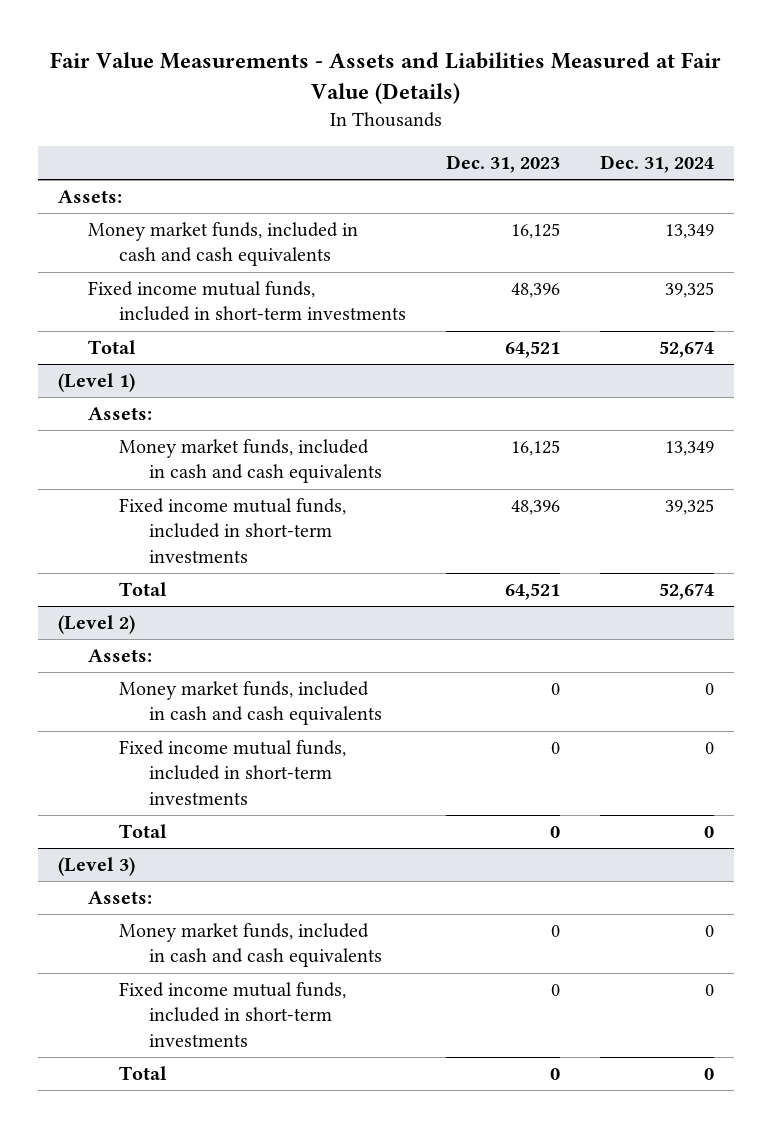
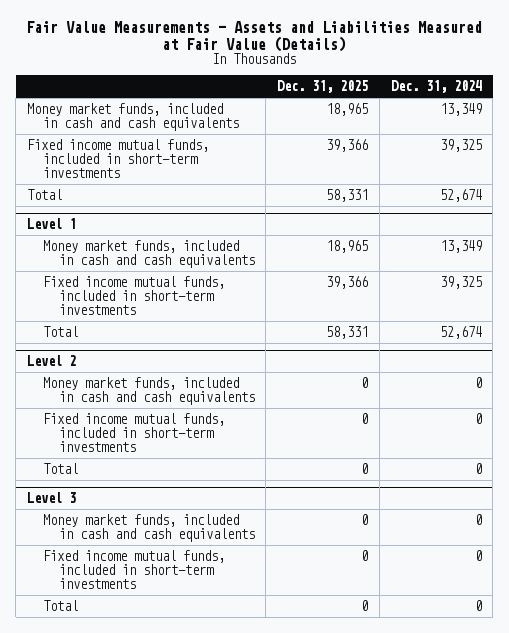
[445,154,560,173] Dec. 31, 2023 -> none
none -> [277,80,369,94] Dec. 31, 2025
[57,190,122,204] Assets: -> none
[88,407,153,421] Assets: -> none
[57,373,135,393] (Level 1) -> [27,218,77,230] Level 1
[88,649,153,663] Assets: -> none
[57,615,135,635] (Level 2) -> [27,355,77,367] Level 2
[88,891,153,905] Assets: -> none
[57,857,135,877] (Level 3) -> [27,492,77,504] Level 3

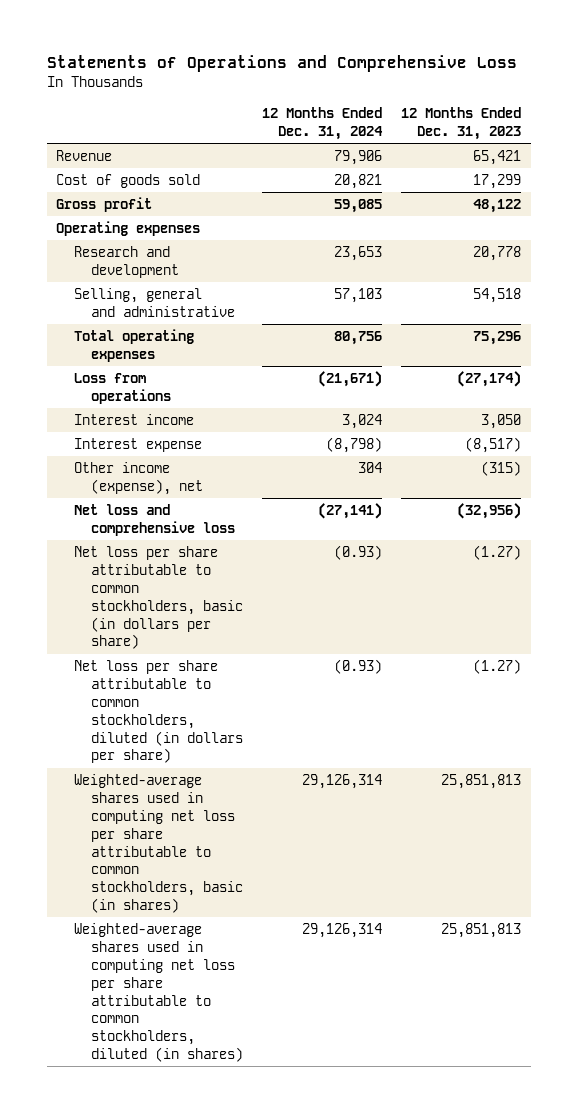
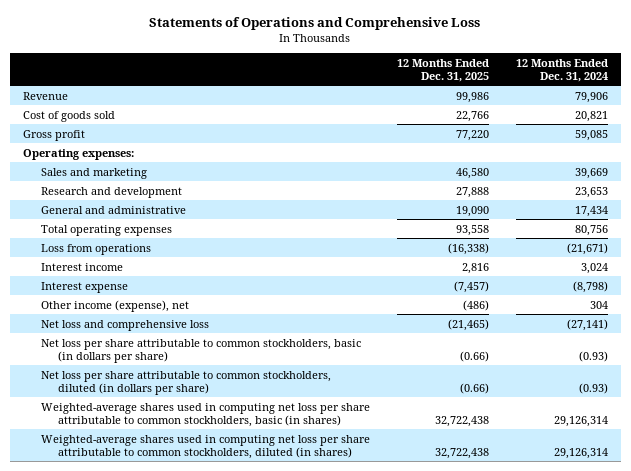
[401,107,522,141] 12 Months Ended Dec. 31, 2023 -> none
none -> [396,58,489,82] 12 Months Ended Dec. 31, 2025
[56,221,201,237] Operating expenses -> [23,148,135,160] Operating expenses:
none -> [40,167,147,179] Sales and marketing
[73,288,235,317] Selling, general and administrative -> [40,205,186,214] General and administrative
[334,288,383,304] 57,103 -> [574,205,608,217] 17,434

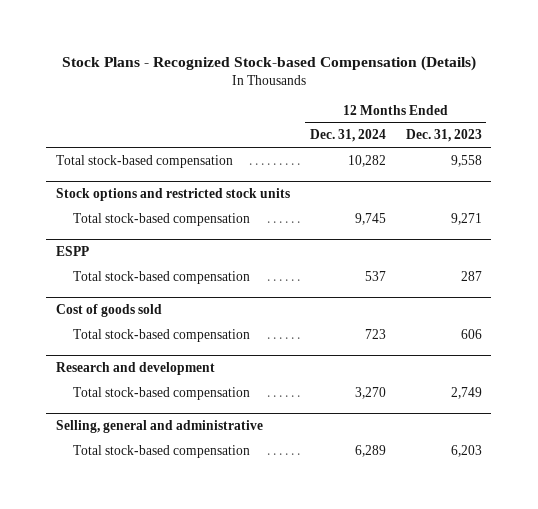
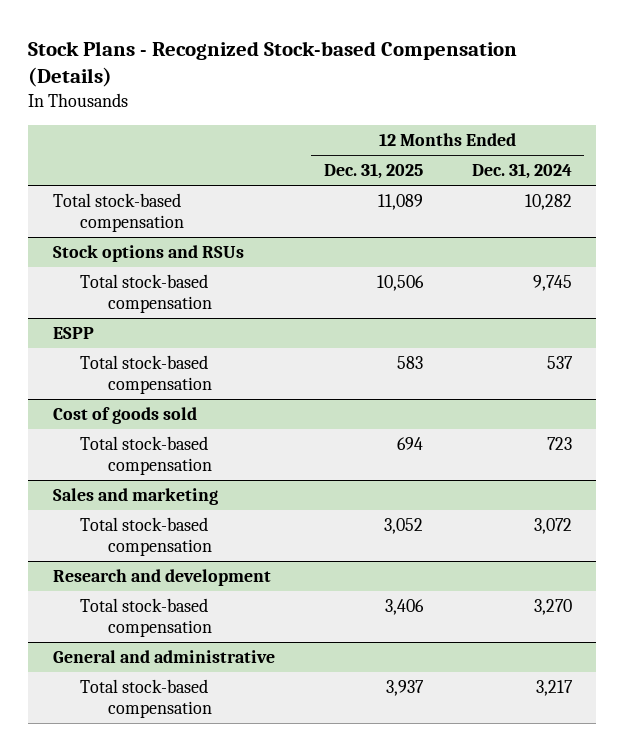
[405,129,482,143] Dec. 31, 2023 -> none
none -> [323,163,423,180] Dec. 31, 2025
[56,187,291,201] Stock options and restricted stock units -> [52,245,244,263] Stock options and RSUs
none -> [52,488,218,506] Sales and marketing
none -> [80,517,213,556] Total stock-based compensation
[56,419,264,433] Selling, general and administrative -> [52,650,275,664] General and administrative
[354,444,386,457] 6,289 -> [535,680,573,697] 3,217

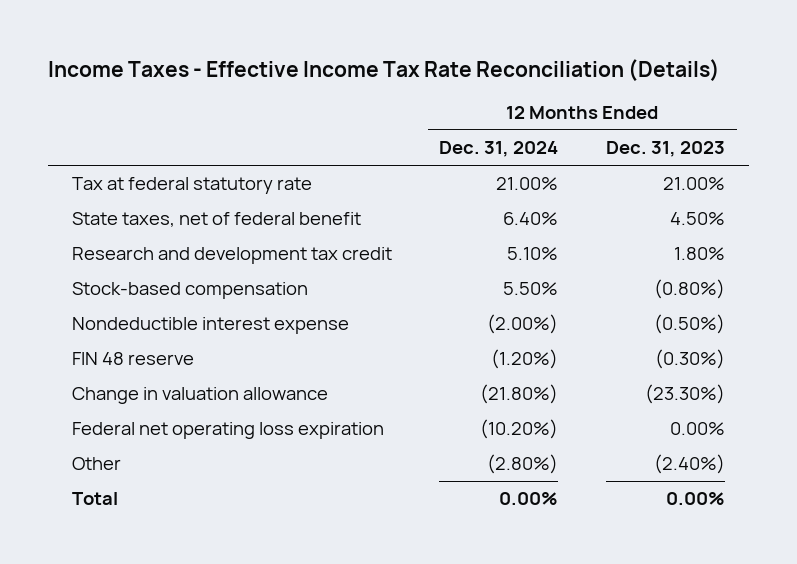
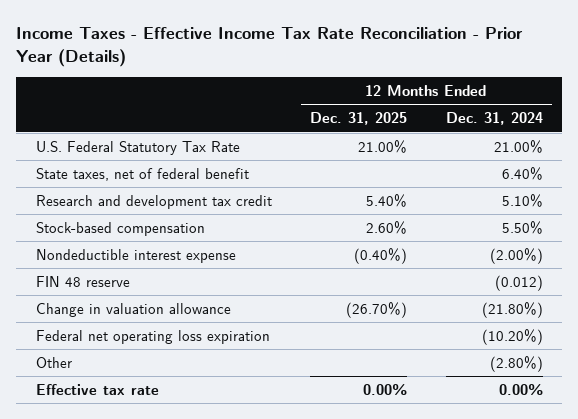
[48,58,721,81] Income Taxes - Effective Income Tax Rate Reconciliation (Details) -> [16,27,524,68] Income Taxes - Effective Income Tax Rate Reconciliation - Prior Year (Details)
[605,141,725,158] Dec. 31, 2023 -> none
none -> [310,112,408,126] Dec. 31, 2025
[71,177,312,195] Tax at federal statutory rate -> [35,140,240,155] U.S. Federal Statutory Tax Rate
[491,349,559,370] (1.20%) -> [494,274,543,291] (0.012)
[71,492,118,506] Total -> [35,383,159,395] Effective tax rate

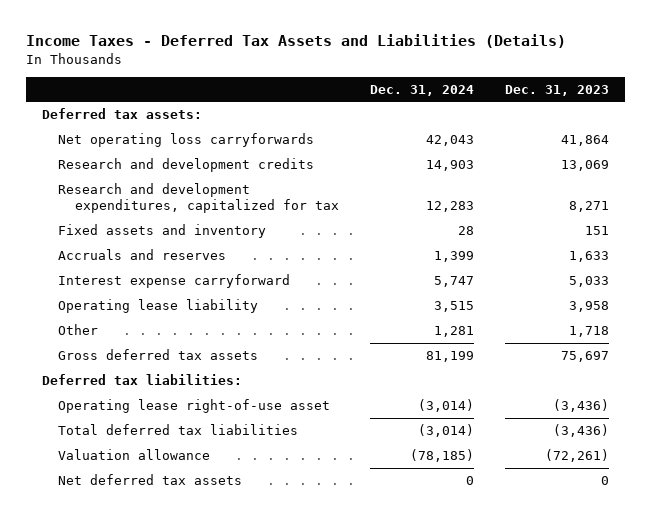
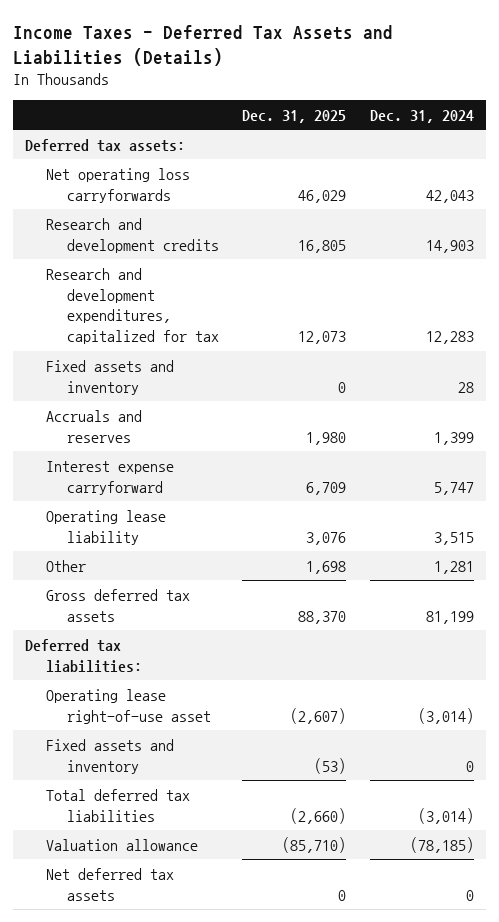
[505,84,610,96] Dec. 31, 2023 -> none
none -> [242,109,347,123] Dec. 31, 2025
none -> [45,738,174,774] Fixed assets and inventory

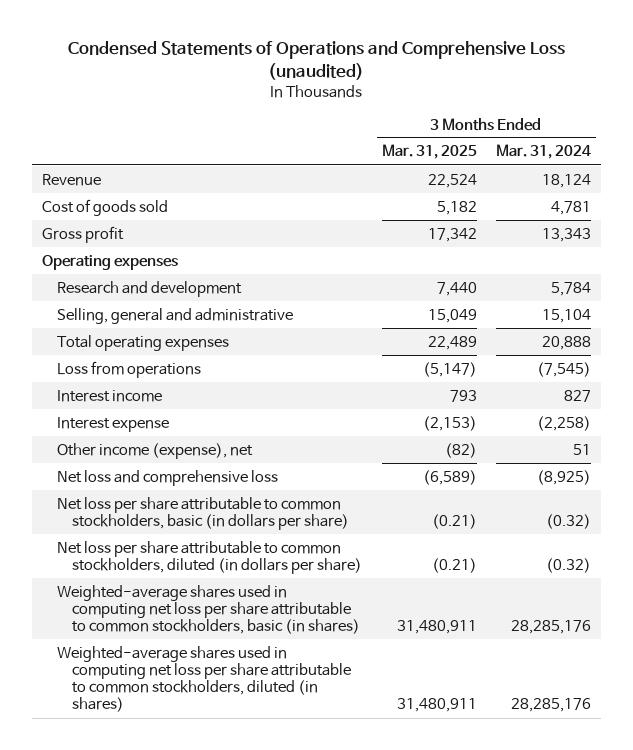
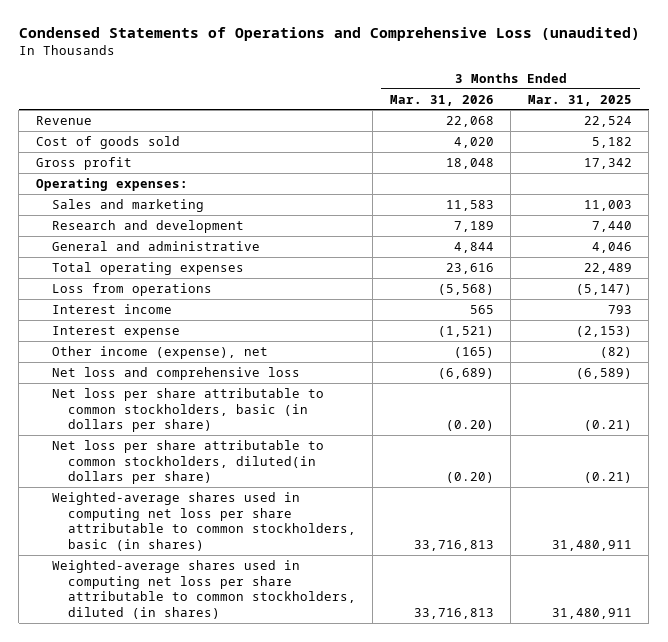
[496,144,592,160] Mar. 31, 2024 -> none
none -> [389,94,494,106] Mar. 31, 2026
[41,254,178,270] Operating expenses -> [35,177,188,191] Operating expenses:
none -> [51,198,204,212] Sales and marketing
[56,307,293,324] Selling, general and administrative -> [51,240,260,251] General and administrative
[427,308,477,323] 15,049 -> [591,241,632,253] 4,046
[56,540,362,574] Net loss per share attributable to common stockholders, diluted (in dollars per share) -> [51,439,324,485] Net loss per share attributable to common stockholders, diluted(in dollars per share)

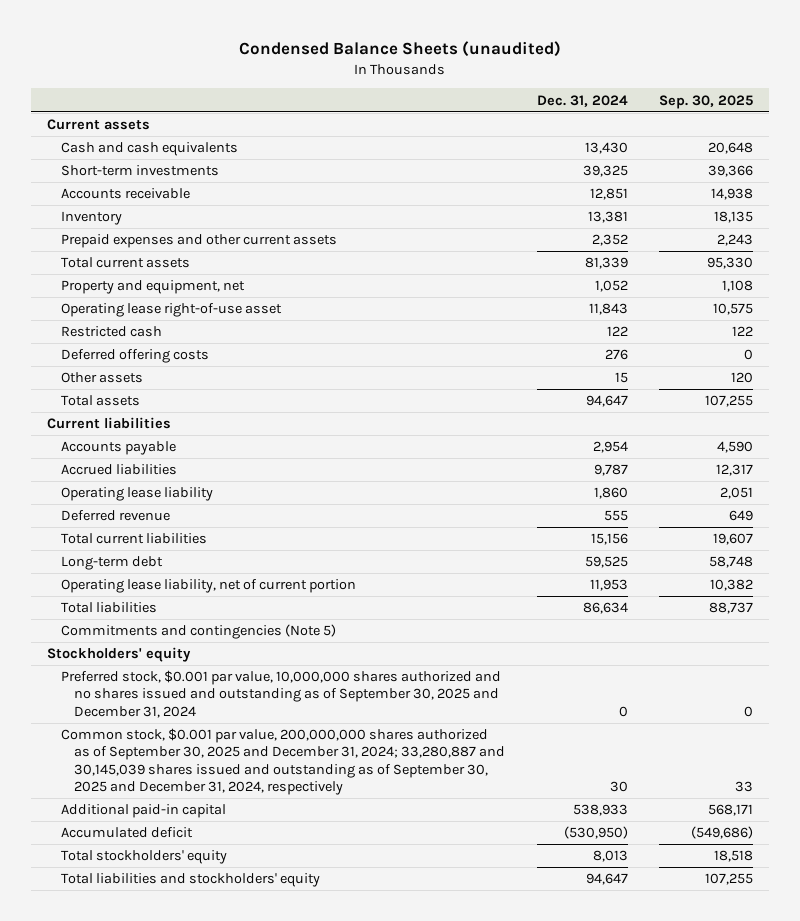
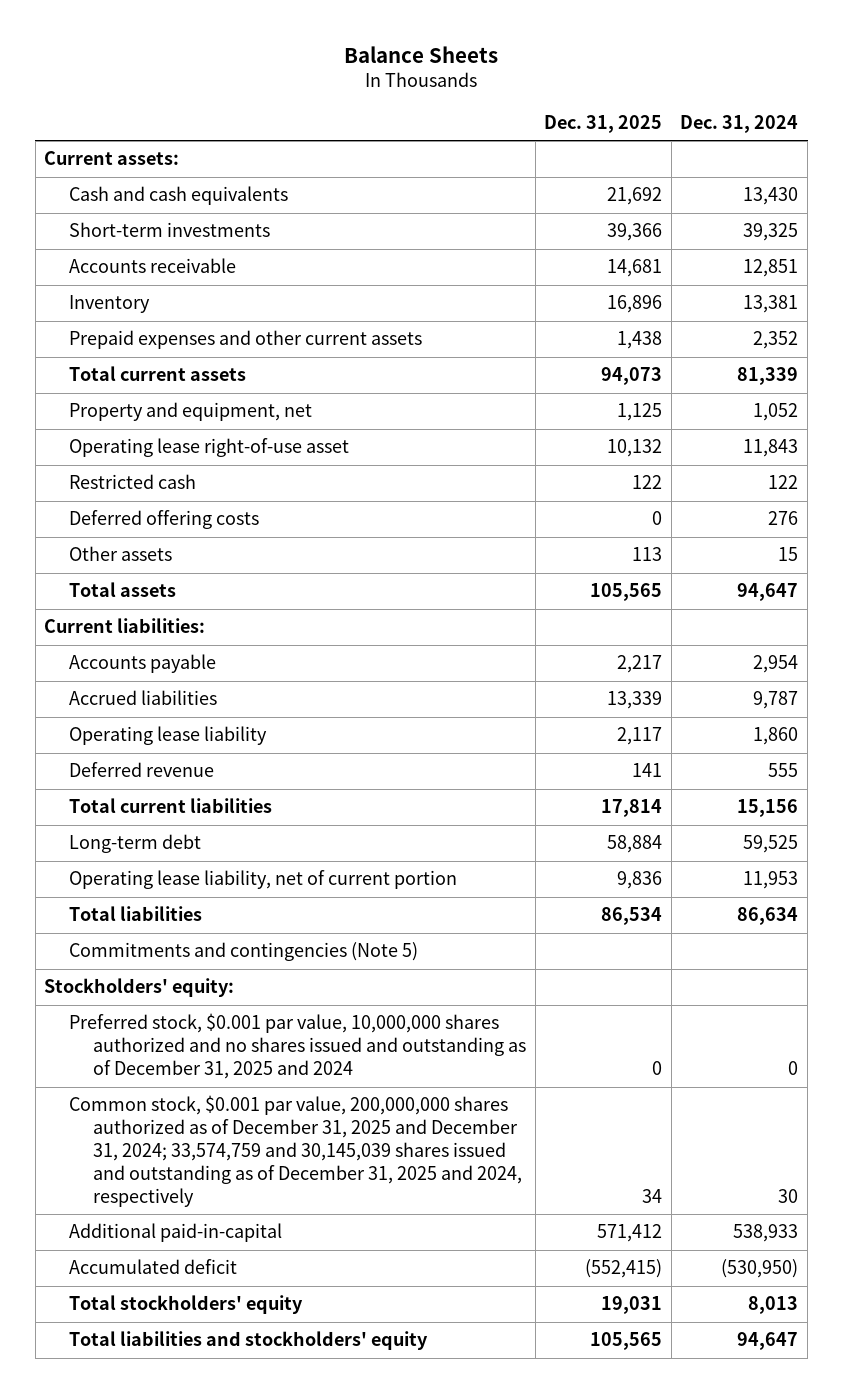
[239,40,562,57] Condensed Balance Sheets (unaudited) -> [344,45,499,63] Balance Sheets
[659,94,754,109] Sep. 30, 2025 -> none
none -> [544,115,663,134] Dec. 31, 2025
[47,119,151,131] Current assets -> [44,151,180,166] Current assets:
[47,417,172,430] Current liabilities -> [44,618,206,634] Current liabilities:
[47,647,192,663] Stockholders' equity -> [44,978,235,998] Stockholders' equity:
[60,670,501,718] Preferred stock, $0.001 par value, 10,000,000 shares authorized and no shares issued and outstanding as of September 30, 2025 and December 31, 2024 -> [68,1013,527,1080] Preferred stock, $0.001 par value, 10,000,000 shares authorized and no shares issued and outstanding as of December 31, 2025 and 2024
[60,728,506,796] Common stock, $0.001 par value, 200,000,000 shares authorized as of September 30, 2025 and December 31, 2024; 33,280,887 and 30,145,039 shares issued and outstanding as of September 30, 2025 and December 31, 2024, respectively -> [68,1095,523,1207] Common stock, $0.001 par value, 200,000,000 shares authorized as of December 31, 2025 and December 31, 2024; 33,574,759 and 30,145,039 shares issued and outstanding as of December 31, 2025 and 2024, respectively
[60,804,226,819] Additional paid-in capital -> [68,1223,282,1243] Additional paid-in-capital

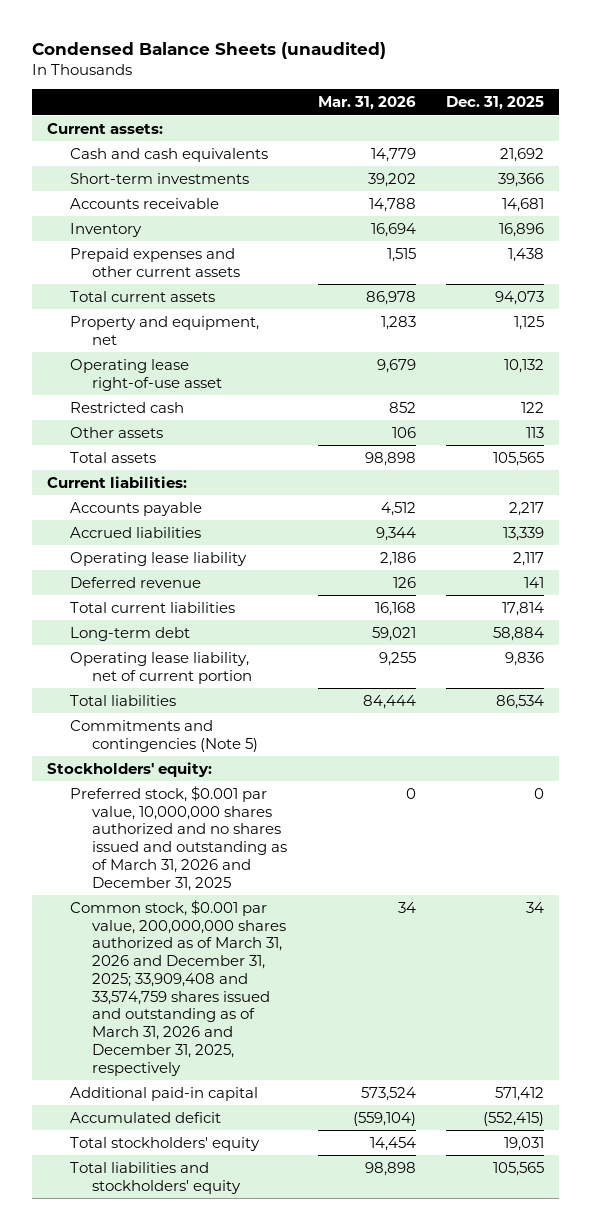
[344,45,499,63] Balance Sheets -> [31,41,386,59] Condensed Balance Sheets (unaudited)
[680,115,799,134] Dec. 31, 2024 -> none
none -> [317,96,416,111] Mar. 31, 2026
[68,510,259,530] Deferred offering costs -> none
[68,1013,527,1080] Preferred stock, $0.001 par value, 10,000,000 shares authorized and no shares issued and outstanding as of December 31, 2025 and 2024 -> [69,785,288,891] Preferred stock, $0.001 par value, 10,000,000 shares authorized and no shares issued and outstanding as of March 31, 2026 and December 31, 2025
[68,1095,523,1207] Common stock, $0.001 par value, 200,000,000 shares authorized as of December 31, 2025 and December 31, 2024; 33,574,759 and 30,145,039 shares issued and outstanding as of December 31, 2025 and 2024, respectively -> [69,899,287,1076] Common stock, $0.001 par value, 200,000,000 shares authorized as of March 31, 2026 and December 31, 2025; 33,909,408 and 33,574,759 shares issued and outstanding as of March 31, 2026 and December 31, 2025, respectively
[68,1223,282,1243] Additional paid-in-capital -> [69,1086,258,1101] Additional paid-in capital

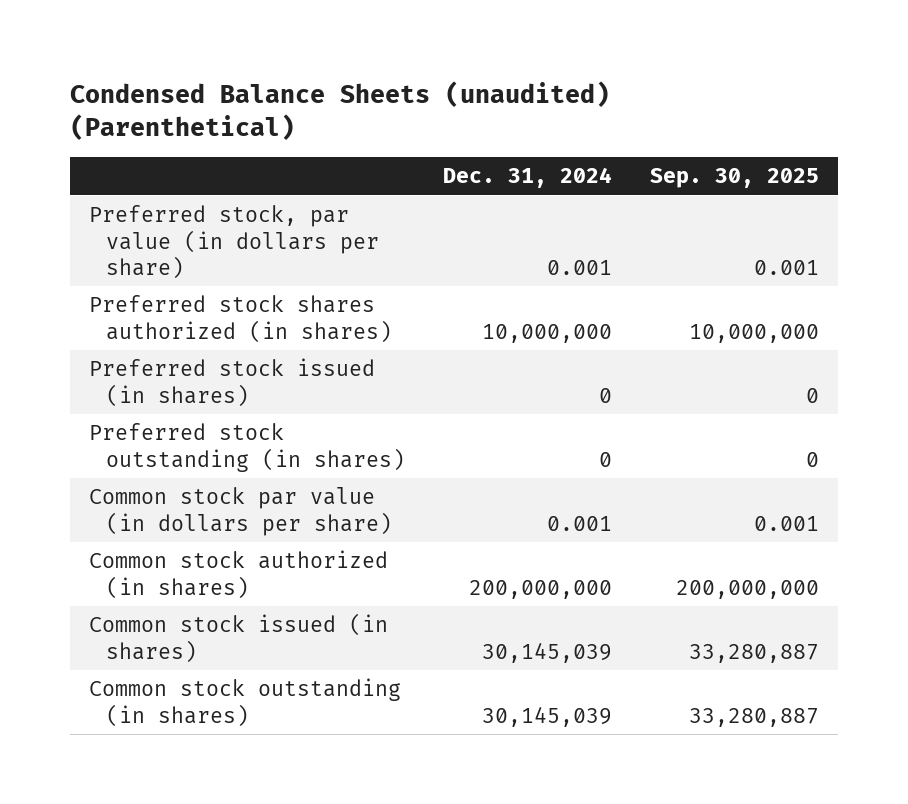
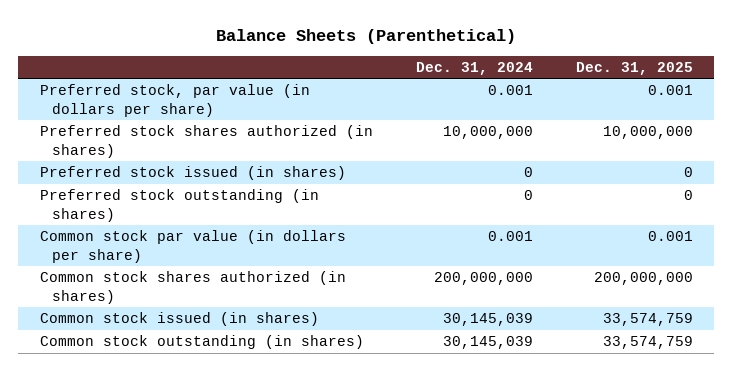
[69,80,610,140] Condensed Balance Sheets (unaudited) (Parenthetical) -> [216,28,517,44] Balance Sheets (Parenthetical)
[649,168,819,189] Sep. 30, 2025 -> none
none -> [575,61,693,75] Dec. 31, 2025
[89,550,389,599] Common stock authorized (in shares) -> [39,271,346,304] Common stock shares authorized (in shares)

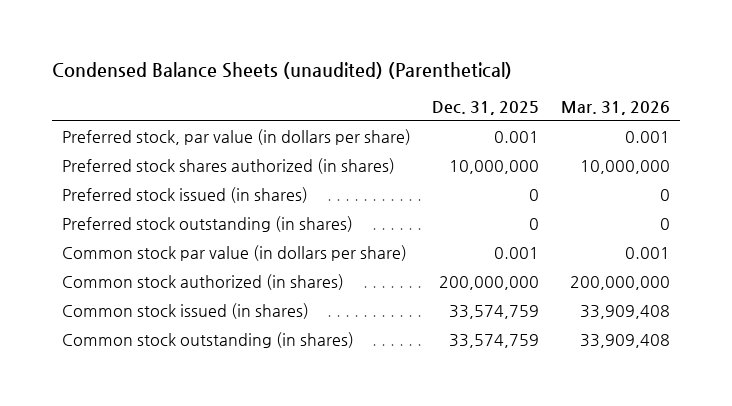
[216,28,517,44] Balance Sheets (Parenthetical) -> [51,62,512,80] Condensed Balance Sheets (unaudited) (Parenthetical)
[415,61,533,75] Dec. 31, 2024 -> none
none -> [560,100,670,115] Mar. 31, 2026
[39,271,346,304] Common stock shares authorized (in shares) -> [62,273,345,290] Common stock authorized (in shares)

